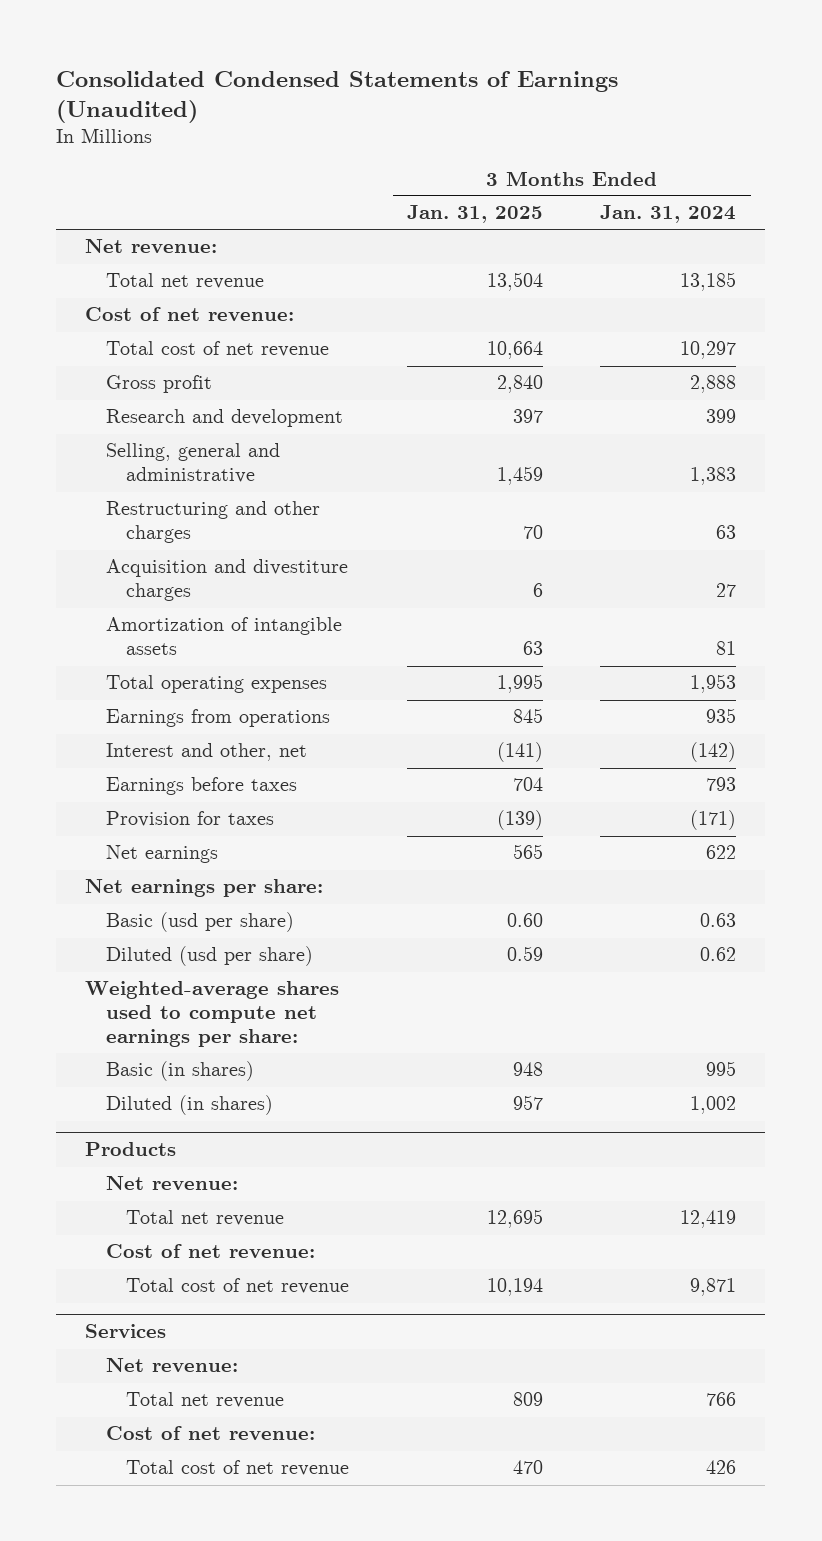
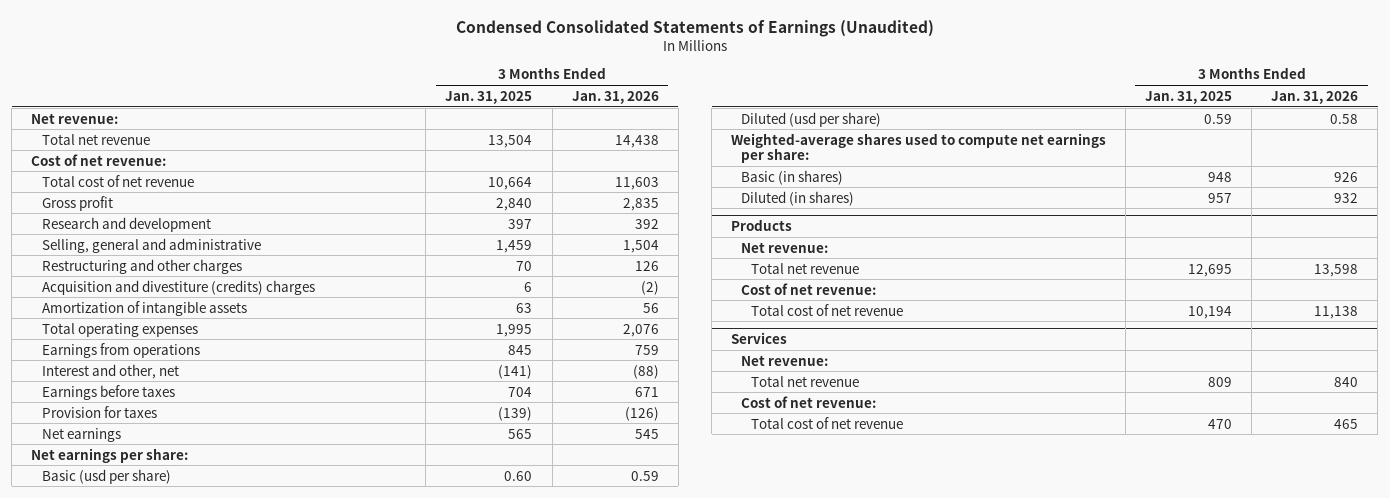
[56,70,619,123] Consolidated Condensed Statements of Earnings (Unaudited) -> [455,19,934,37] Condensed Consolidated Statements of Earnings (Unaudited)
[600,205,737,224] Jan. 31, 2024 -> none
none -> [571,90,659,104] Jan. 31, 2026
[105,559,348,602] Acquisition and divestiture charges -> [41,279,315,295] Acquisition and divestiture (credits) charges

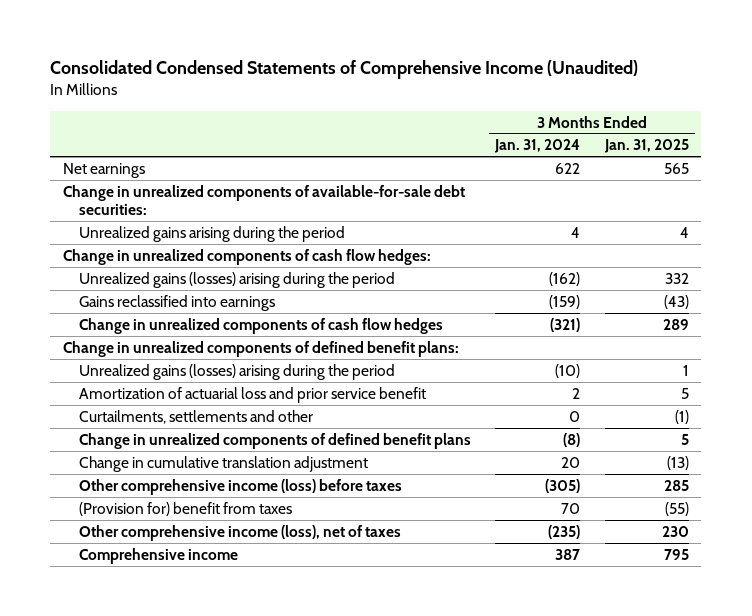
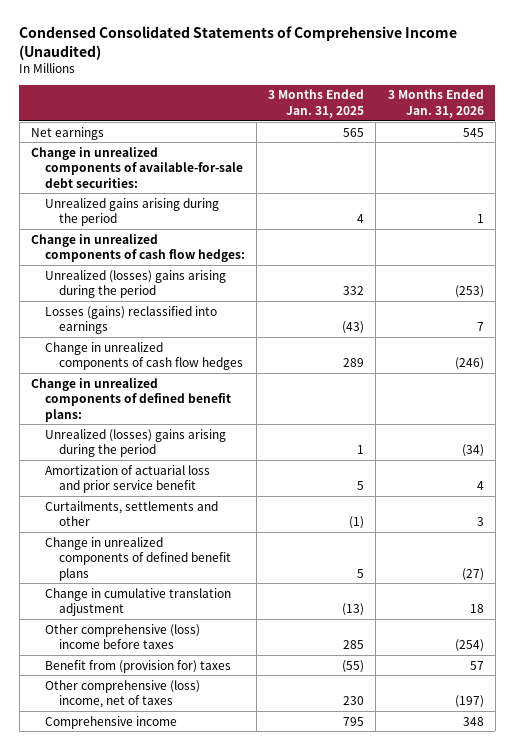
[50,60,639,80] Consolidated Condensed Statements of Comprehensive Income (Unaudited) -> [19,25,458,60] Condensed Consolidated Statements of Comprehensive Income (Unaudited)
[494,139,581,154] Jan. 31, 2024 -> none
none -> [387,89,484,118] 3 Months Ended Jan. 31, 2026
[78,271,395,288] Unrealized gains (losses) arising during the period -> [45,269,227,299] Unrealized (losses) gains arising during the period
[78,294,275,311] Gains reclassified into earnings -> [45,305,218,335] Losses (gains) reclassified into earnings
[78,363,395,380] Unrealized gains (losses) arising during the period -> [45,428,227,458] Unrealized (losses) gains arising during the period
[78,478,402,495] Other comprehensive income (loss) before taxes -> [45,623,201,650] Other comprehensive (loss) income before taxes
[78,501,292,516] (Provision for) benefit from taxes -> [45,659,232,673] Benefit from (provision for) taxes
[78,524,401,541] Other comprehensive income (loss), net of taxes -> [45,679,201,709] Other comprehensive (loss) income, net of taxes

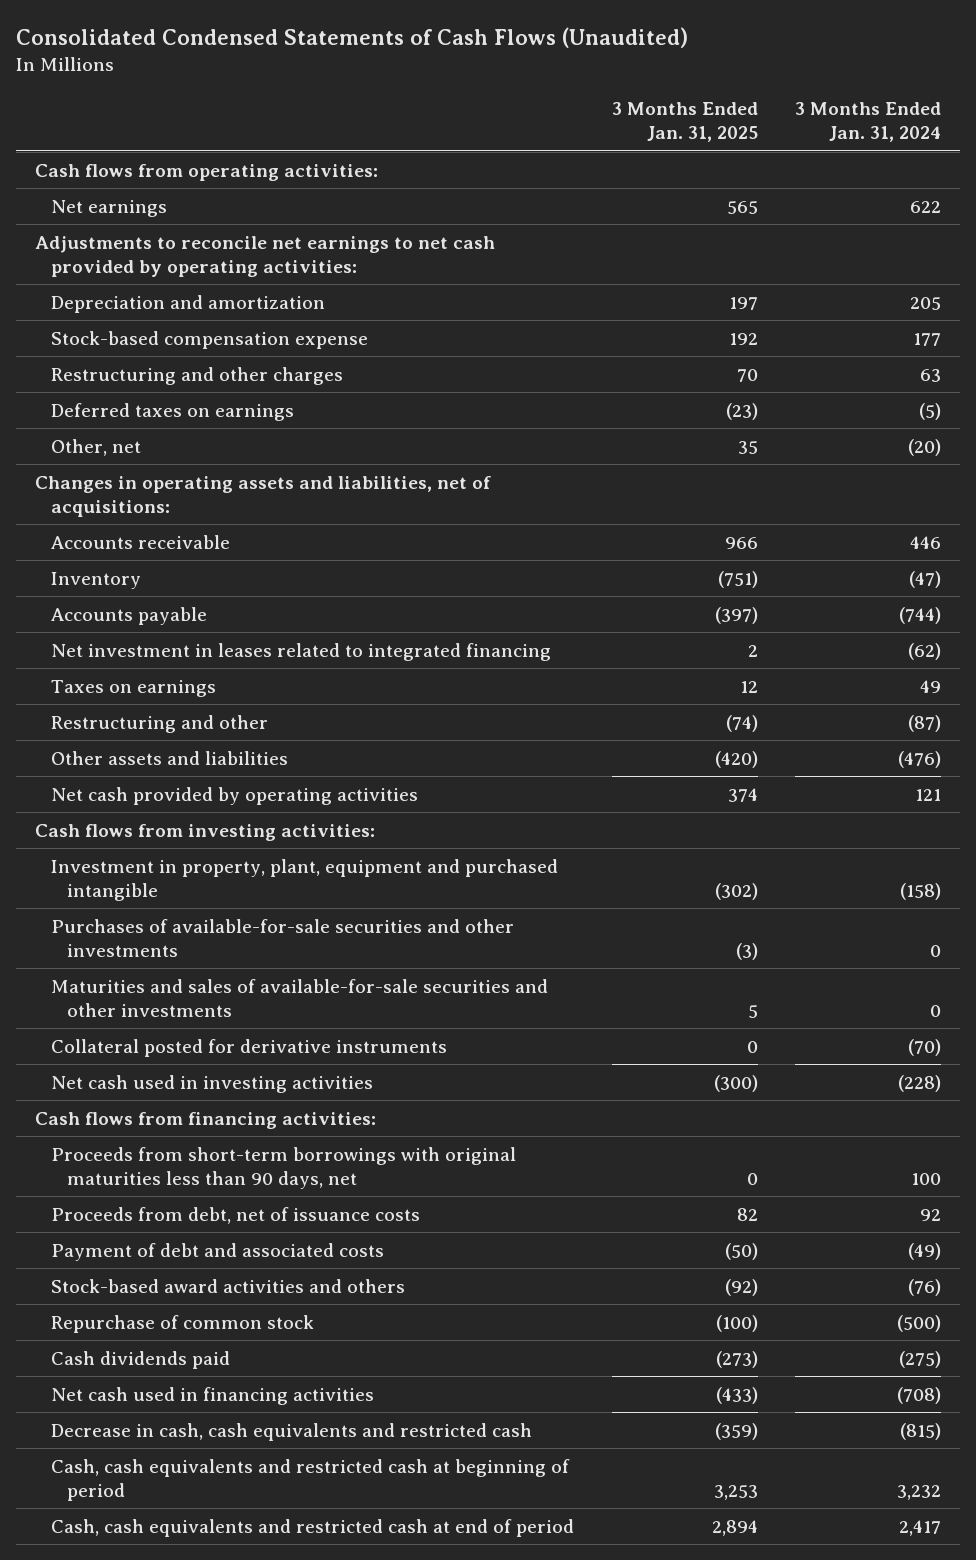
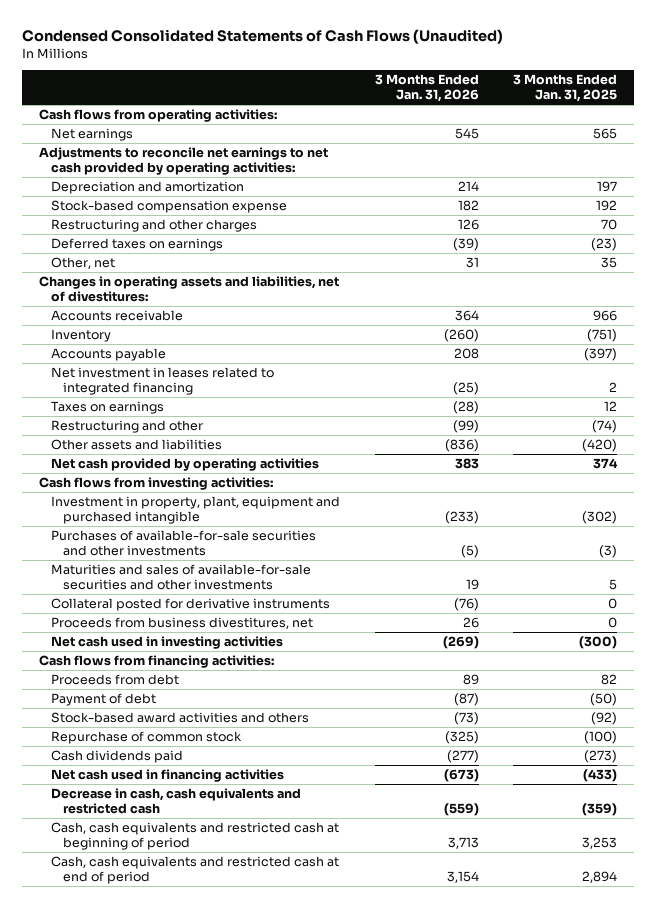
[15,27,688,49] Consolidated Condensed Statements of Cash Flows (Unaudited) -> [21,29,503,45] Condensed Consolidated Statements of Cash Flows (Unaudited)
[795,101,942,142] 3 Months Ended Jan. 31, 2024 -> none
none -> [374,74,479,103] 3 Months Ended Jan. 31, 2026
[34,475,491,517] Changes in operating assets and liabilities, net of acquisitions: -> [39,275,340,303] Changes in operating assets and liabilities, net of divestitures:
none -> [51,616,314,629] Proceeds from business divestitures, net
[51,1146,517,1189] Proceeds from short-term borrowings with original maturities less than 90 days, net -> none
[51,1206,421,1224] Proceeds from debt, net of issuance costs -> [51,673,180,685] Proceeds from debt
[51,1242,385,1261] Payment of debt and associated costs -> [51,692,157,706] Payment of debt

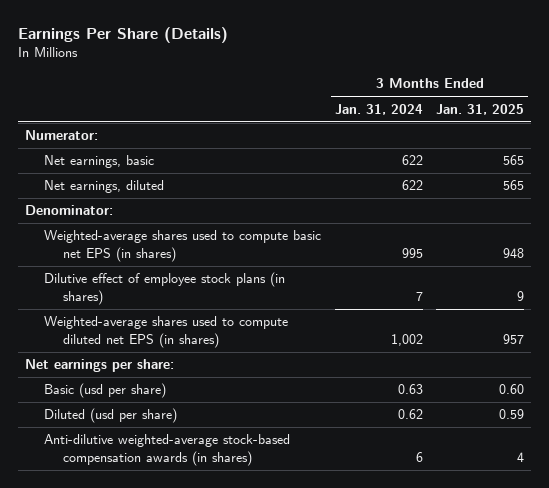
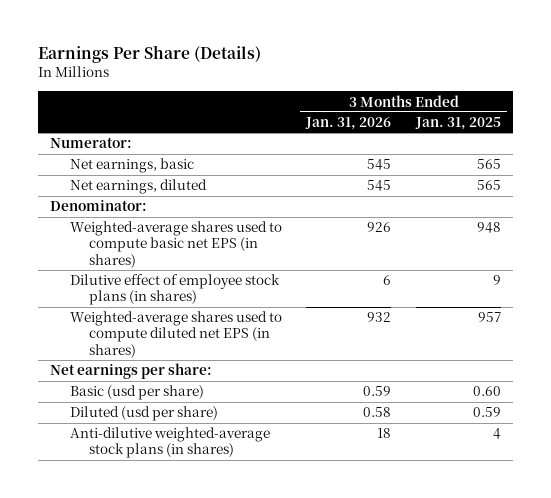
[334,103,423,115] Jan. 31, 2024 -> none
none -> [305,117,392,131] Jan. 31, 2026
[44,434,291,466] Anti-dilutive weighted-average stock-based compensation awards (in shares) -> [69,427,270,459] Anti-dilutive weighted-average stock plans (in shares)

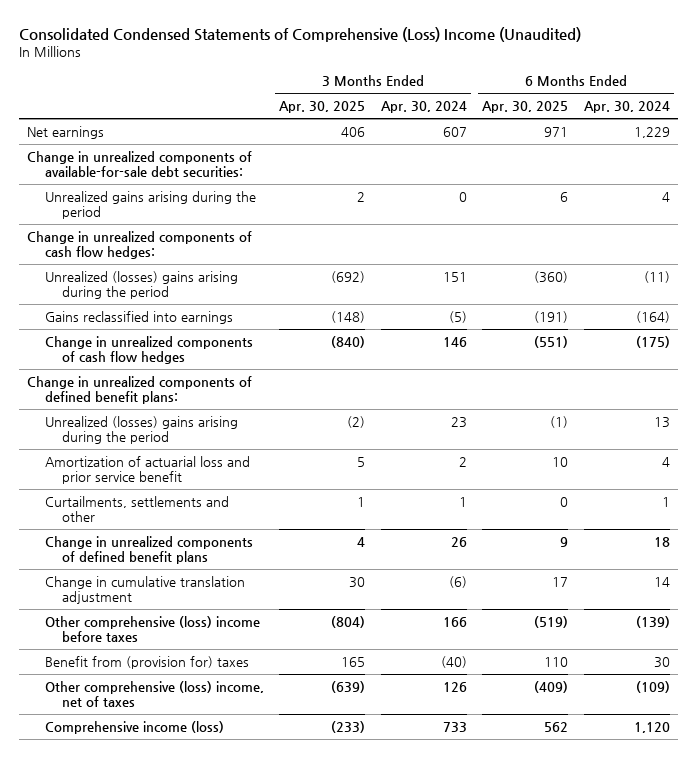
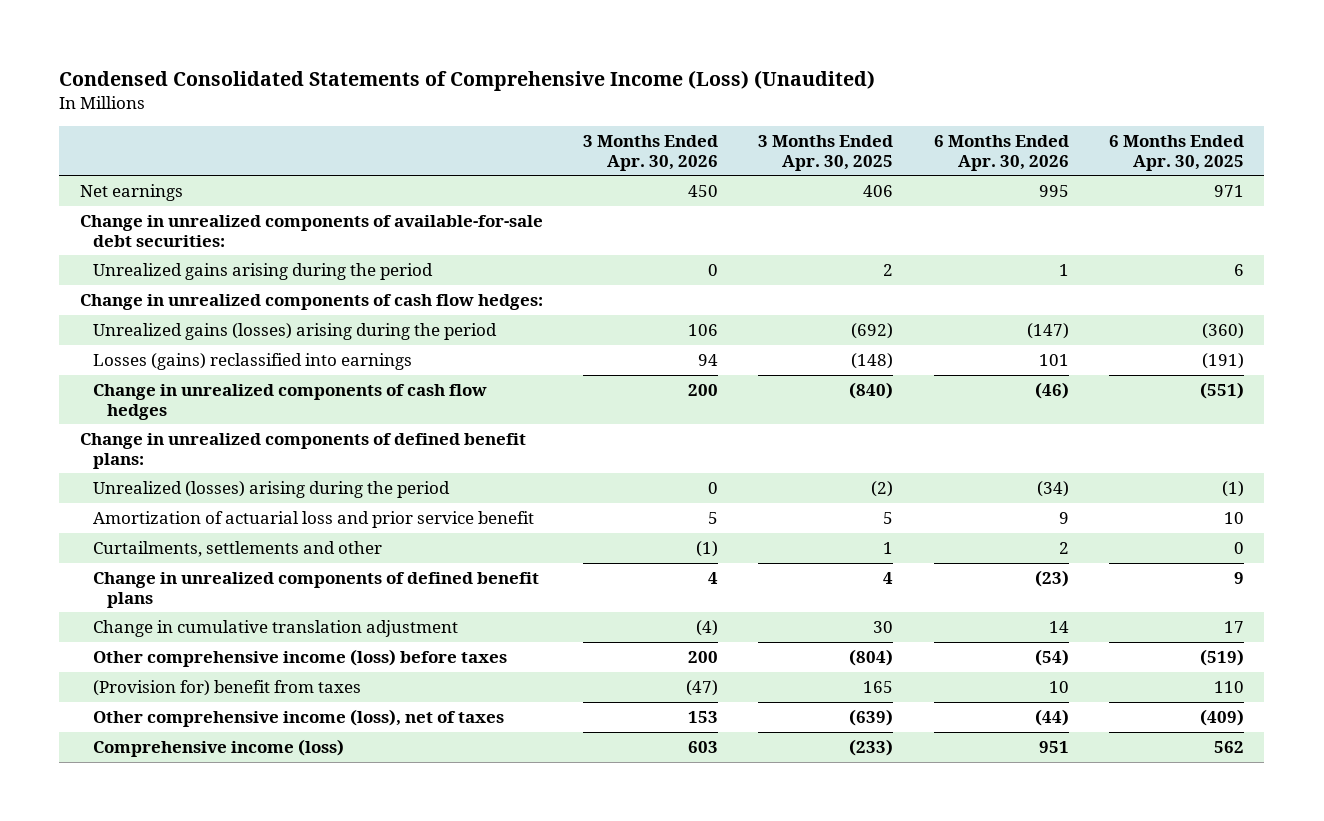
[18,26,581,42] Consolidated Condensed Statements of Comprehensive (Loss) Income (Unaudited) -> [59,69,876,91] Condensed Consolidated Statements of Comprehensive Income (Loss) (Unaudited)
[380,101,467,114] Apr. 30, 2024 -> none
[583,101,670,114] Apr. 30, 2024 -> none
none -> [582,134,718,171] 3 Months Ended Apr. 30, 2026
none -> [933,134,1069,171] 6 Months Ended Apr. 30, 2026
[44,270,238,300] Unrealized (losses) gains arising during the period -> [93,322,498,340] Unrealized gains (losses) arising during the period
[44,310,233,324] Gains reclassified into earnings -> [93,352,413,370] Losses (gains) reclassified into earnings
[44,415,238,445] Unrealized (losses) gains arising during the period -> [93,480,451,498] Unrealized (losses) arising during the period
[44,615,260,643] Other comprehensive (loss) income before taxes -> [93,648,508,667] Other comprehensive income (loss) before taxes
[44,655,249,669] Benefit from (provision for) taxes -> [93,679,362,696] (Provision for) benefit from taxes
[44,680,264,708] Other comprehensive (loss) income, net of taxes -> [93,708,505,727] Other comprehensive income (loss), net of taxes

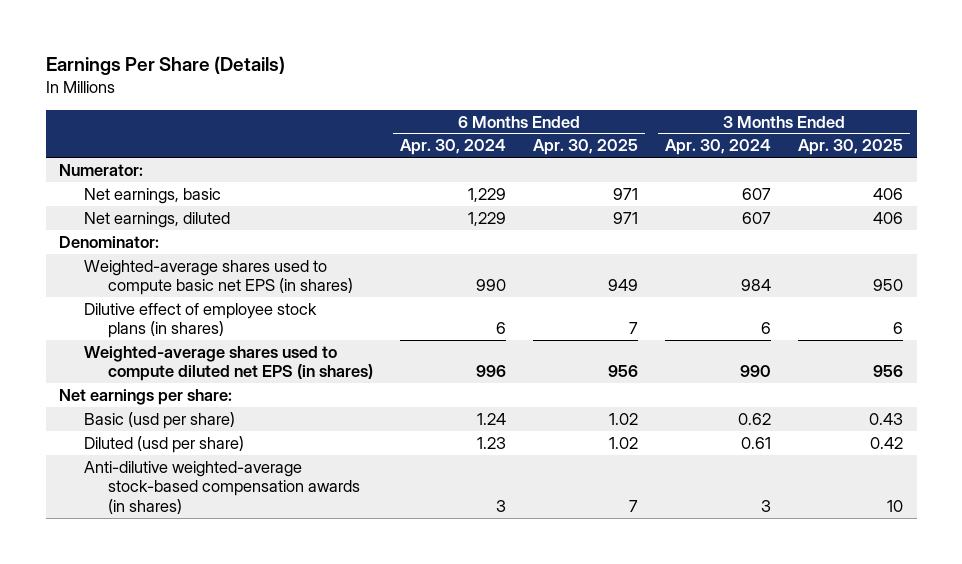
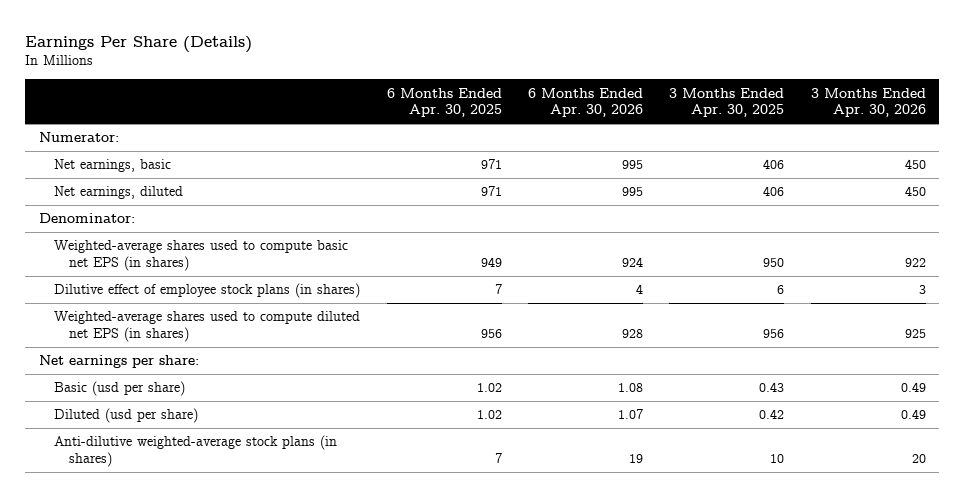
[400,139,507,156] Apr. 30, 2024 -> none
[665,139,772,156] Apr. 30, 2024 -> none
none -> [528,87,644,118] 6 Months Ended Apr. 30, 2026
none -> [810,87,926,118] 3 Months Ended Apr. 30, 2026
[83,460,361,514] Anti-dilutive weighted-average stock-based compensation awards (in shares) -> [54,435,338,468] Anti-dilutive weighted-average stock plans (in shares)

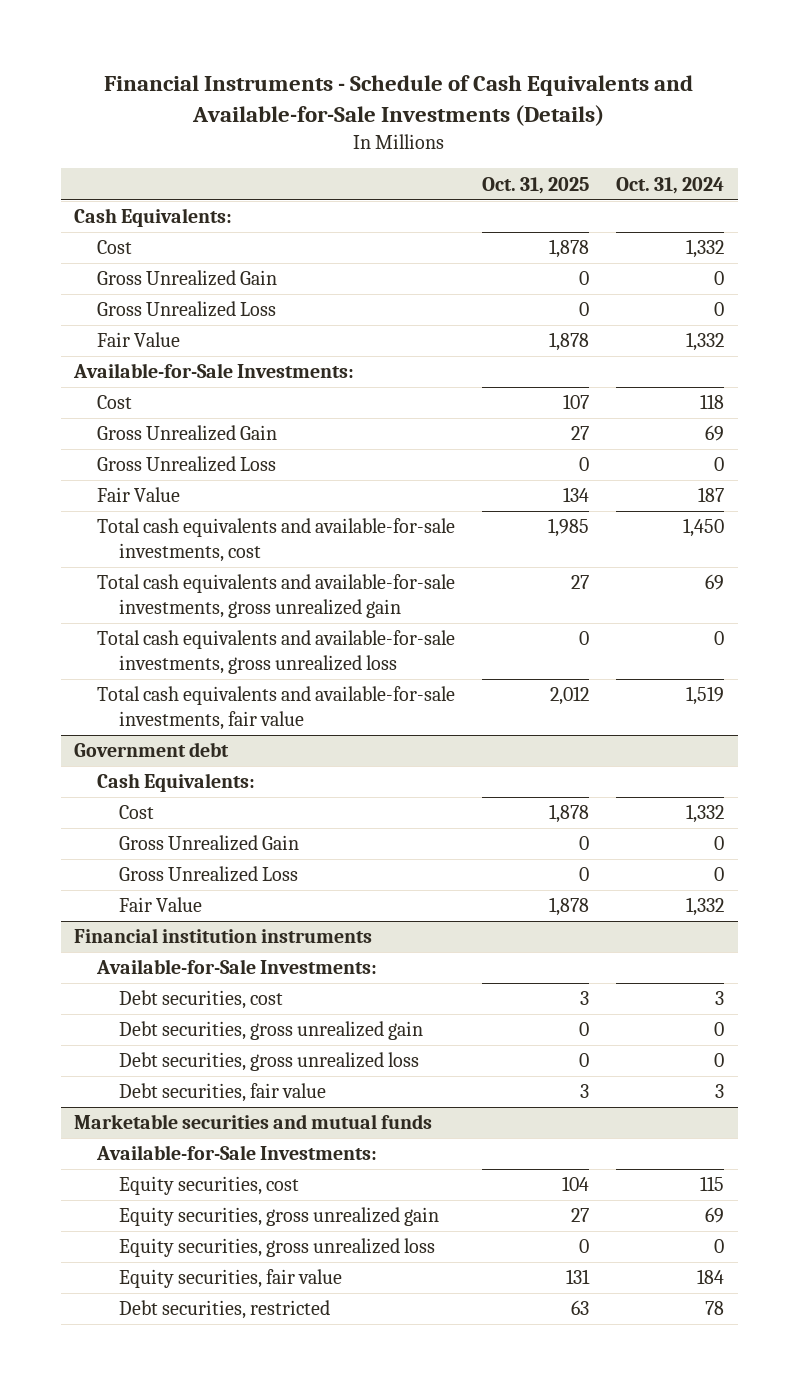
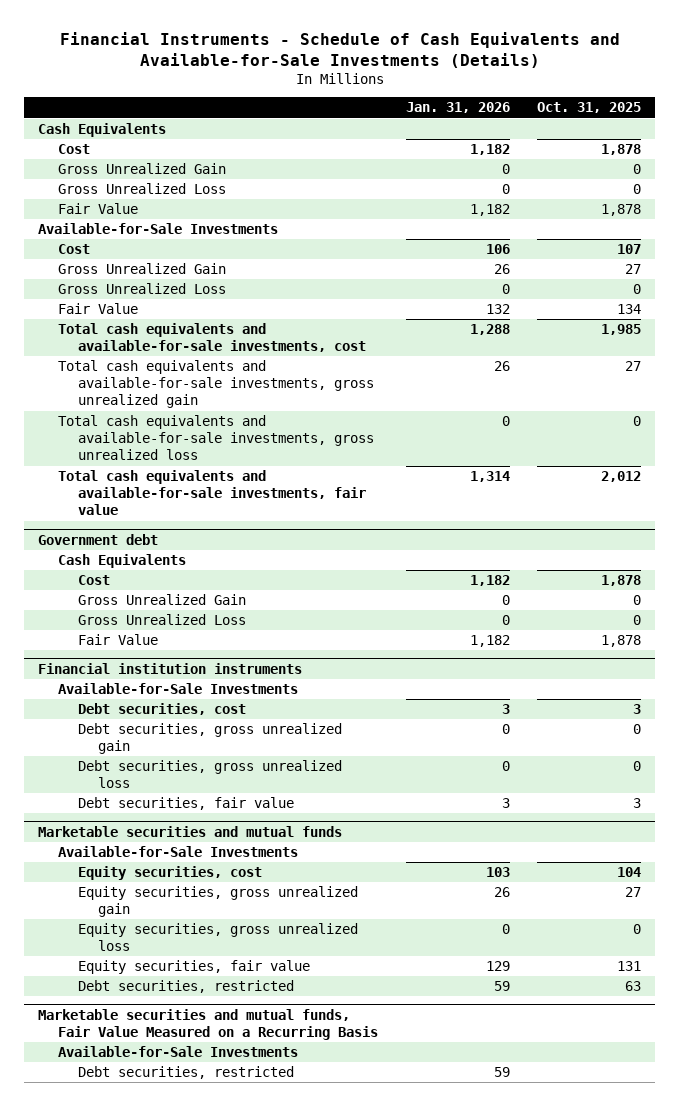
[616,176,725,194] Oct. 31, 2024 -> none
none -> [405,102,510,114] Jan. 31, 2026
[74,208,233,228] Cash Equivalents: -> [38,123,167,138] Cash Equivalents
[73,363,355,379] Available-for-Sale Investments: -> [38,223,279,235] Available-for-Sale Investments
[96,773,255,793] Cash Equivalents: -> [58,554,187,569] Cash Equivalents
[95,959,377,975] Available-for-Sale Investments: -> [58,683,299,695] Available-for-Sale Investments
[95,1145,377,1161] Available-for-Sale Investments: -> [58,846,299,858] Available-for-Sale Investments
none -> [38,1008,379,1040] Marketable securities and mutual funds, Fair Value Measured on a Recurring Basis
none -> [58,1046,299,1058] Available-for-Sale Investments
none -> [78,1066,295,1080] Debt securities, restricted

